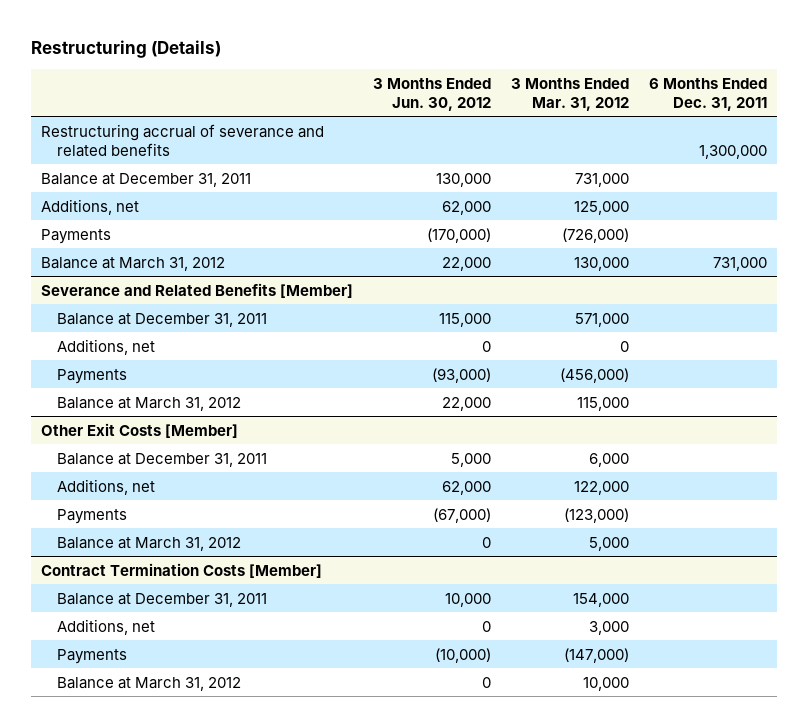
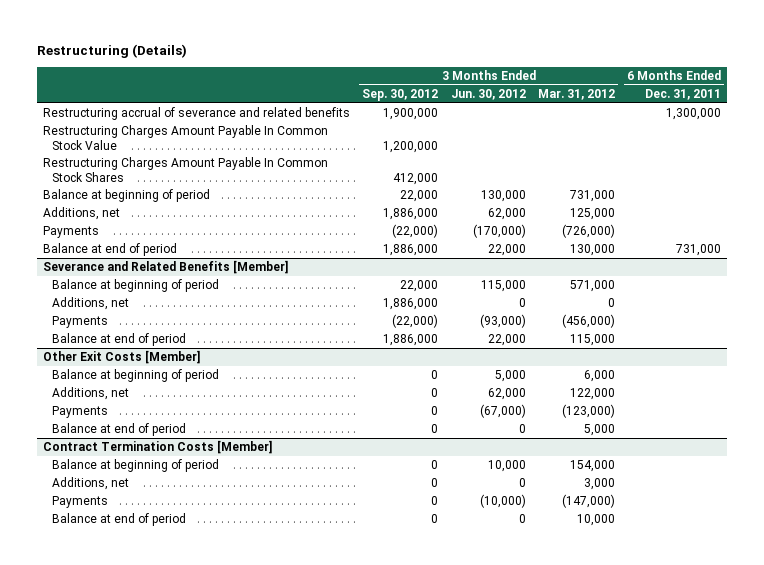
none -> [362,88,439,101] Sep. 30, 2012
none -> [43,125,329,150] Restructuring Charges Amount Payable In Common Stock Value
none -> [43,157,329,182] Restructuring Charges Amount Payable In Common Stock Shares
[40,172,251,187] Balance at December 31, 2011 -> [43,189,211,203] Balance at beginning of period
[40,256,225,271] Balance at March 31, 2012 -> [43,243,178,257] Balance at end of period
[57,312,268,327] Balance at December 31, 2011 -> [52,279,220,293] Balance at beginning of period
[57,396,242,411] Balance at March 31, 2012 -> [52,333,187,347] Balance at end of period
[57,452,268,467] Balance at December 31, 2011 -> [52,369,220,383] Balance at beginning of period
[57,536,242,551] Balance at March 31, 2012 -> [52,423,187,437] Balance at end of period
[57,592,268,607] Balance at December 31, 2011 -> [52,459,220,473] Balance at beginning of period
[57,676,242,691] Balance at March 31, 2012 -> [52,513,187,527] Balance at end of period

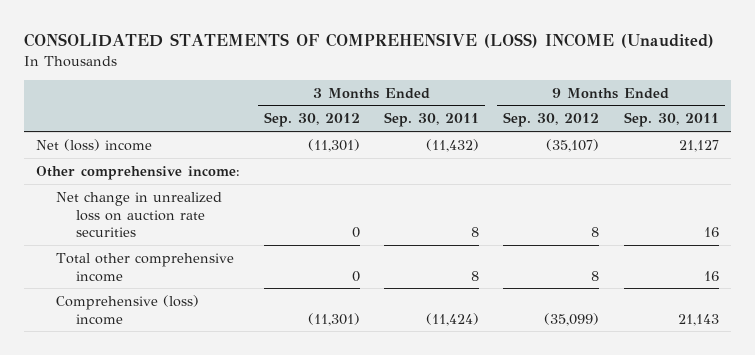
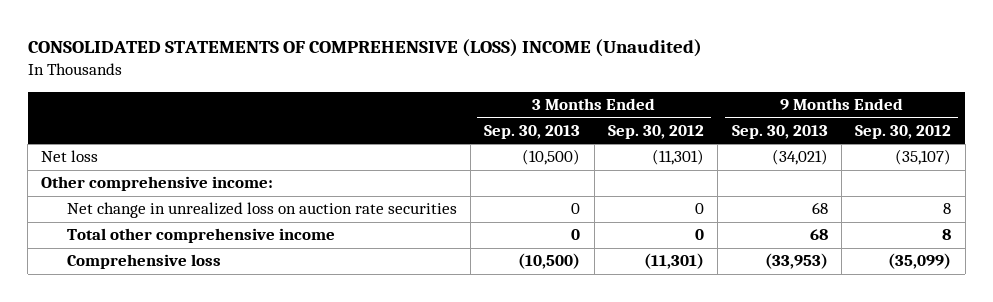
[384,112,480,128] Sep. 30, 2011 -> none
[623,112,719,128] Sep. 30, 2011 -> none
none -> [484,124,581,139] Sep. 30, 2013
none -> [731,124,828,139] Sep. 30, 2013
[35,138,152,151] Net (loss) income -> [41,150,99,163] Net loss
[56,294,200,325] Comprehensive (loss) income -> [66,254,221,270] Comprehensive loss

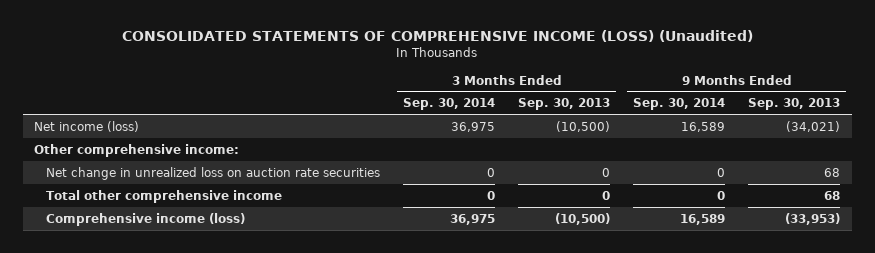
[27,39,702,58] CONSOLIDATED STATEMENTS OF COMPREHENSIVE (LOSS) INCOME (Unaudited) -> [122,30,754,43] CONSOLIDATED STATEMENTS OF COMPREHENSIVE INCOME (LOSS) (Unaudited)
[608,124,705,139] Sep. 30, 2012 -> none
[855,124,952,139] Sep. 30, 2012 -> none
none -> [402,98,495,111] Sep. 30, 2014
none -> [633,98,726,111] Sep. 30, 2014
[41,150,99,163] Net loss -> [34,120,140,132] Net income (loss)
[66,254,221,270] Comprehensive loss -> [45,212,245,226] Comprehensive income (loss)

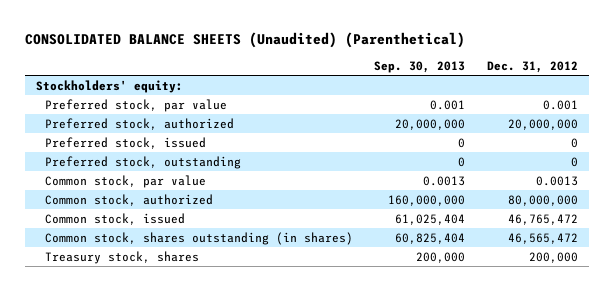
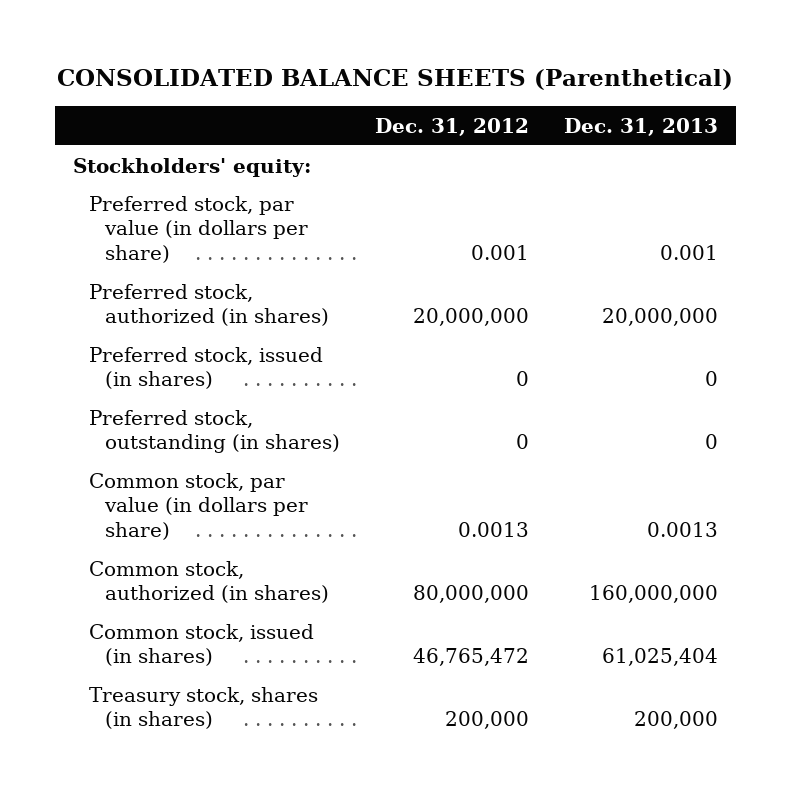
[25,31,466,48] CONSOLIDATED BALANCE SHEETS (Unaudited) (Parenthetical) -> [57,69,734,91] CONSOLIDATED BALANCE SHEETS (Parenthetical)
[374,60,466,73] Sep. 30, 2013 -> none
none -> [563,117,718,136] Dec. 31, 2013
[44,231,353,245] Common stock, shares outstanding (in shares) -> none
[44,98,227,112] Preferred stock, par value -> [88,195,308,263] Preferred stock, par value (in dollars per share)
[44,117,234,130] Preferred stock, authorized -> [88,283,329,327] Preferred stock, authorized (in shares)
[44,136,206,149] Preferred stock, issued -> [88,346,323,390] Preferred stock, issued (in shares)
[44,155,241,169] Preferred stock, outstanding -> [88,409,340,454] Preferred stock, outstanding (in shares)
[44,174,206,188] Common stock, par value -> [88,472,308,540] Common stock, par value (in dollars per share)
[44,193,213,206] Common stock, authorized -> [88,560,329,604] Common stock, authorized (in shares)
[44,212,185,225] Common stock, issued -> [88,623,314,667] Common stock, issued (in shares)
[44,250,199,264] Treasury stock, shares -> [88,686,318,730] Treasury stock, shares (in shares)

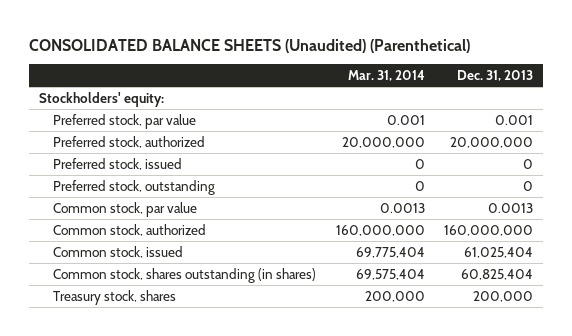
[57,69,734,91] CONSOLIDATED BALANCE SHEETS (Parenthetical) -> [29,38,471,53] CONSOLIDATED BALANCE SHEETS (Unaudited) (Parenthetical)
[374,117,529,136] Dec. 31, 2012 -> none
none -> [347,69,425,81] Mar. 31, 2014
[88,195,308,263] Preferred stock, par value (in dollars per share) -> [53,113,197,129] Preferred stock, par value
[88,283,329,327] Preferred stock, authorized (in shares) -> [53,135,206,148] Preferred stock, authorized
[88,346,323,390] Preferred stock, issued (in shares) -> [53,157,183,170] Preferred stock, issued
[88,409,340,454] Preferred stock, outstanding (in shares) -> [53,179,216,195] Preferred stock, outstanding
[88,472,308,540] Common stock, par value (in dollars per share) -> [53,201,198,217] Common stock, par value
[88,560,329,604] Common stock, authorized (in shares) -> [53,223,207,236] Common stock, authorized
[88,623,314,667] Common stock, issued (in shares) -> [53,245,184,258] Common stock, issued
none -> [53,267,317,283] Common stock, shares outstanding (in shares)
[88,686,318,730] Treasury stock, shares (in shares) -> [53,289,177,305] Treasury stock, shares

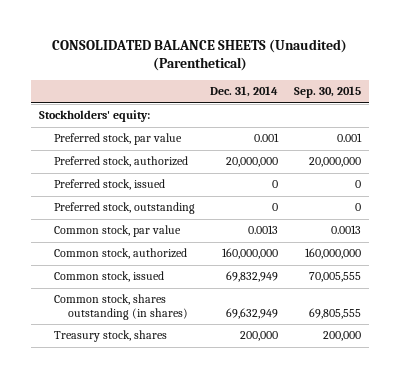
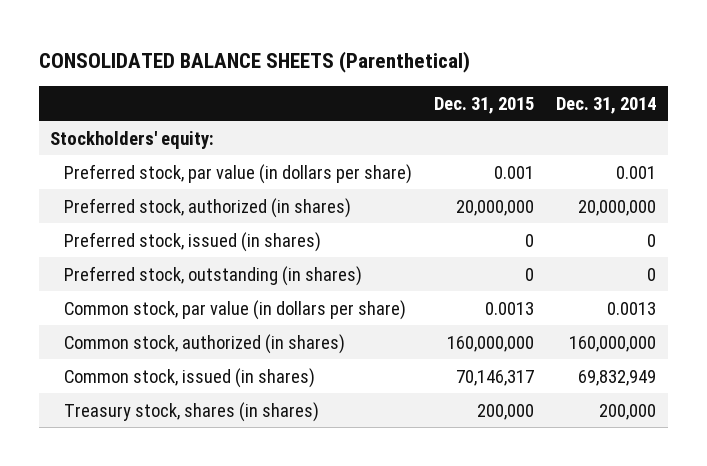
[52,38,348,72] CONSOLIDATED BALANCE SHEETS (Unaudited) (Parenthetical) -> [39,50,471,73] CONSOLIDATED BALANCE SHEETS (Parenthetical)
[293,86,361,99] Sep. 30, 2015 -> none
none -> [434,96,535,114] Dec. 31, 2015
[53,294,189,321] Common stock, shares outstanding (in shares) -> none
[53,133,182,146] Preferred stock, par value -> [63,163,412,184] Preferred stock, par value (in dollars per share)
[53,156,188,168] Preferred stock, authorized -> [63,197,351,218] Preferred stock, authorized (in shares)
[53,179,165,191] Preferred stock, issued -> [63,231,321,252] Preferred stock, issued (in shares)
[53,202,195,215] Preferred stock, outstanding -> [63,265,362,286] Preferred stock, outstanding (in shares)
[53,225,181,238] Common stock, par value -> [63,299,406,320] Common stock, par value (in dollars per share)
[53,248,187,260] Common stock, authorized -> [63,333,345,354] Common stock, authorized (in shares)
[53,271,164,283] Common stock, issued -> [63,367,315,388] Common stock, issued (in shares)
[53,330,167,343] Treasury stock, shares -> [63,401,319,422] Treasury stock, shares (in shares)

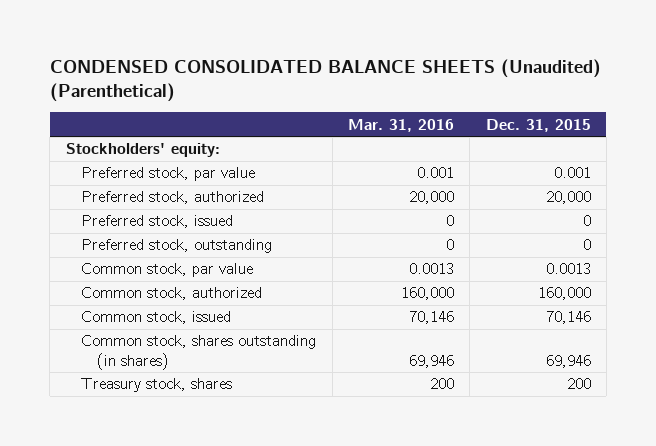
[39,50,471,73] CONSOLIDATED BALANCE SHEETS (Parenthetical) -> [49,59,601,103] CONDENSED CONSOLIDATED BALANCE SHEETS (Unaudited) (Parenthetical)
[556,96,657,114] Dec. 31, 2014 -> none
none -> [347,118,454,132] Mar. 31, 2016
[63,163,412,184] Preferred stock, par value (in dollars per share) -> [81,167,256,182] Preferred stock, par value
[63,197,351,218] Preferred stock, authorized (in shares) -> [81,191,265,205] Preferred stock, authorized
[456,199,535,216] 20,000,000 -> [545,191,591,205] 20,000
[63,231,321,252] Preferred stock, issued (in shares) -> [81,215,234,229] Preferred stock, issued
[63,265,362,286] Preferred stock, outstanding (in shares) -> [81,239,273,254] Preferred stock, outstanding
[63,299,406,320] Common stock, par value (in dollars per share) -> [81,263,254,278] Common stock, par value
[63,333,345,354] Common stock, authorized (in shares) -> [81,287,263,301] Common stock, authorized
[447,335,535,352] 160,000,000 -> [537,287,591,301] 160,000
[63,367,315,388] Common stock, issued (in shares) -> [81,311,232,325] Common stock, issued
[456,369,535,386] 70,146,317 -> [545,311,591,325] 70,146
none -> [81,335,317,370] Common stock, shares outstanding (in shares)
[63,401,319,422] Treasury stock, shares (in shares) -> [81,378,233,393] Treasury stock, shares
[477,403,535,420] 200,000 -> [566,378,591,390] 200

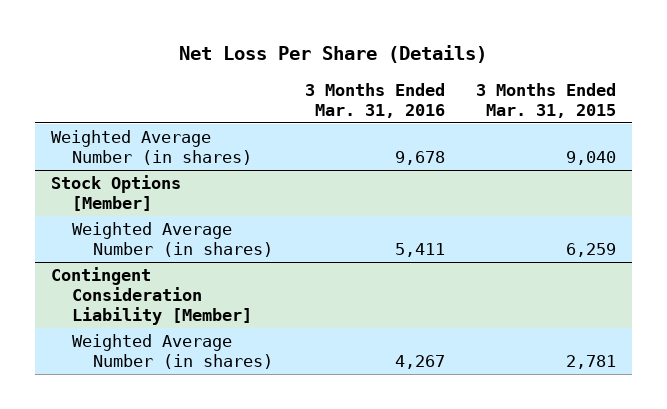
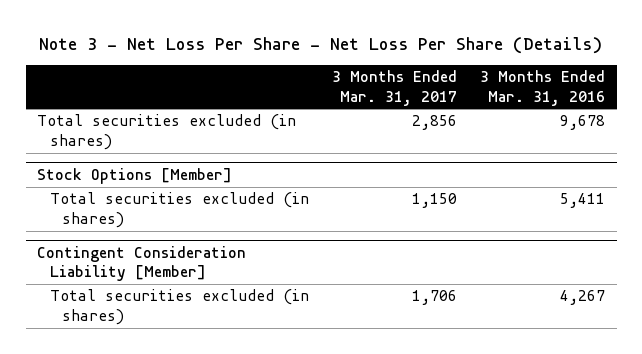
[179,45,488,64] Net Loss Per Share (Details) -> [39,36,603,54] Note 3 - Net Loss Per Share - Net Loss Per Share (Details)
[476,82,617,118] 3 Months Ended Mar. 31, 2015 -> none
none -> [331,70,457,106] 3 Months Ended Mar. 31, 2017
[50,129,252,166] Weighted Average Number (in shares) -> [37,114,297,150] Total securities excluded (in shares)
[71,221,273,258] Weighted Average Number (in shares) -> [49,192,309,228] Total securities excluded (in shares)
[71,333,273,370] Weighted Average Number (in shares) -> [49,289,309,325] Total securities excluded (in shares)

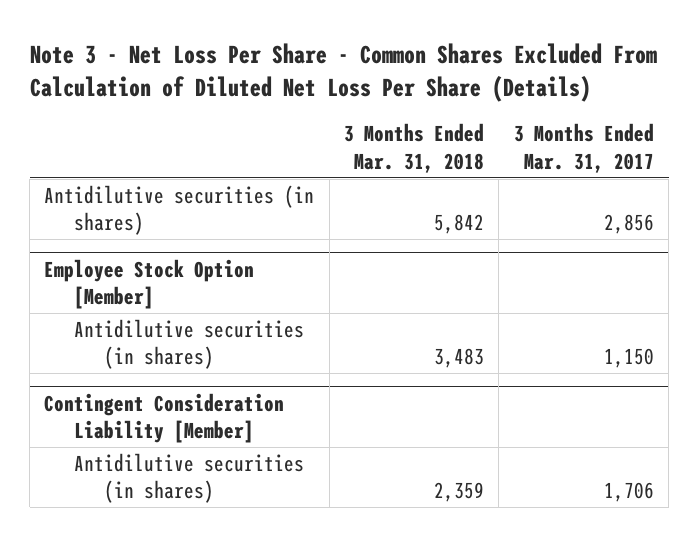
[39,36,603,54] Note 3 - Net Loss Per Share - Net Loss Per Share (Details) -> [29,42,657,102] Note 3 - Net Loss Per Share - Common Shares Excluded From Calculation of Diluted Net Loss Per Share (Details)
[480,70,606,106] 3 Months Ended Mar. 31, 2016 -> none
none -> [344,123,485,173] 3 Months Ended Mar. 31, 2018
[37,114,297,150] Total securities excluded (in shares) -> [44,184,315,236] Antidilutive securities (in shares)
[37,168,233,185] Stock Options [Member] -> [44,258,255,309] Employee Stock Option [Member]
[49,192,309,228] Total securities excluded (in shares) -> [74,318,305,370] Antidilutive securities (in shares)
[49,289,309,325] Total securities excluded (in shares) -> [74,452,305,504] Antidilutive securities (in shares)

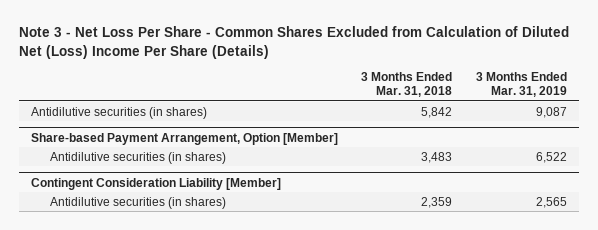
[29,42,657,102] Note 3 - Net Loss Per Share - Common Shares Excluded From Calculation of Diluted Net Loss Per Share (Details) -> [18,26,569,59] Note 3 - Net Loss Per Share - Common Shares Excluded from Calculation of Diluted Net (Loss) Income Per Share (Details)
[513,123,654,173] 3 Months Ended Mar. 31, 2017 -> none
none -> [475,72,567,98] 3 Months Ended Mar. 31, 2019
[44,258,255,309] Employee Stock Option [Member] -> [30,132,338,145] Share-based Payment Arrangement, Option [Member]

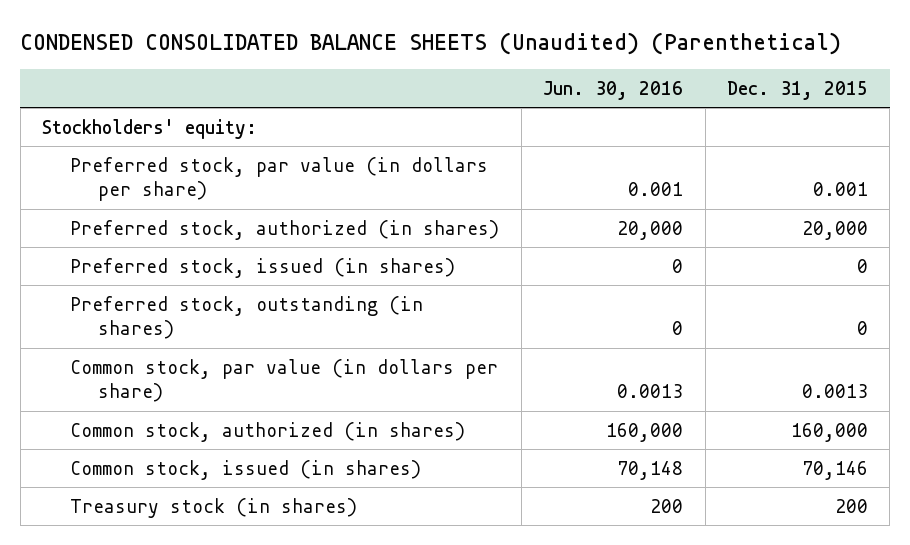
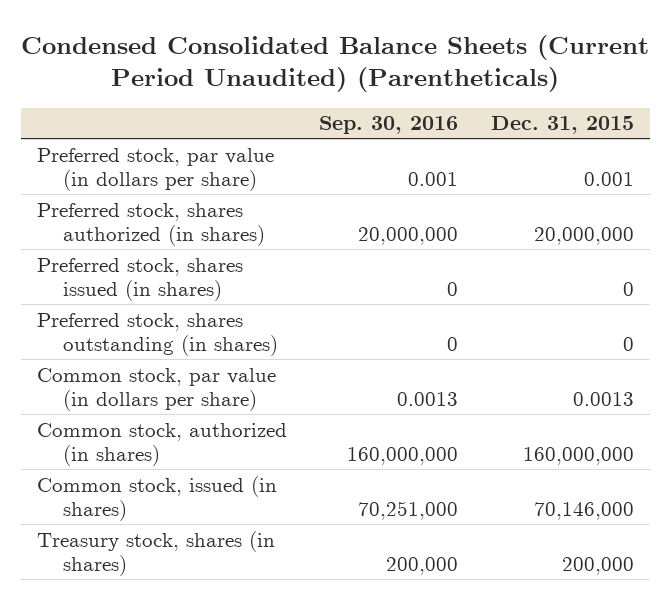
[20,31,842,55] CONDENSED CONSOLIDATED BALANCE SHEETS (Unaudited) (Parenthetical) -> [21,34,650,93] Condensed Consolidated Balance Sheets (Current Period Unaudited) (Parentheticals)
[543,80,684,100] Jun. 30, 2016 -> none
none -> [319,116,459,135] Sep. 30, 2016
[42,118,258,139] Stockholders' equity: -> none
[70,219,500,240] Preferred stock, authorized (in shares) -> [36,202,266,247] Preferred stock, shares authorized (in shares)
[802,220,869,240] 20,000 -> [533,227,634,246] 20,000,000
[70,257,456,278] Preferred stock, issued (in shares) -> [36,257,243,302] Preferred stock, shares issued (in shares)
[70,295,424,340] Preferred stock, outstanding (in shares) -> [36,312,279,357] Preferred stock, shares outstanding (in shares)
[791,422,869,442] 160,000 -> [522,447,634,466] 160,000,000
[802,460,869,480] 70,146 -> [533,502,634,521] 70,146,000
[70,497,358,518] Treasury stock (in shares) -> [36,530,275,577] Treasury stock, shares (in shares)
[835,498,869,513] 200 -> [561,557,634,576] 200,000

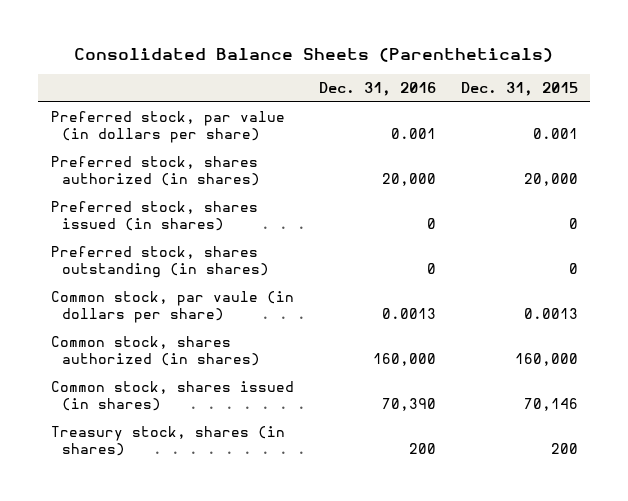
[21,34,650,93] Condensed Consolidated Balance Sheets (Current Period Unaudited) (Parentheticals) -> [74,48,554,63] Consolidated Balance Sheets (Parentheticals)
[319,116,459,135] Sep. 30, 2016 -> none
none -> [318,82,436,97] Dec. 31, 2016
[533,227,634,246] 20,000,000 -> [523,173,578,187] 20,000
[36,367,276,412] Common stock, par value (in dollars per share) -> [50,291,294,324] Common stock, par vaule (in dollars per share)
[36,422,287,467] Common stock, authorized (in shares) -> [50,336,260,367] Common stock, shares authorized (in shares)
[522,447,634,466] 160,000,000 -> [514,353,578,367] 160,000
[36,475,277,522] Common stock, issued (in shares) -> [50,381,294,412] Common stock, shares issued (in shares)
[533,502,634,521] 70,146,000 -> [523,398,578,412] 70,146
[561,557,634,576] 200,000 -> [550,443,578,455] 200

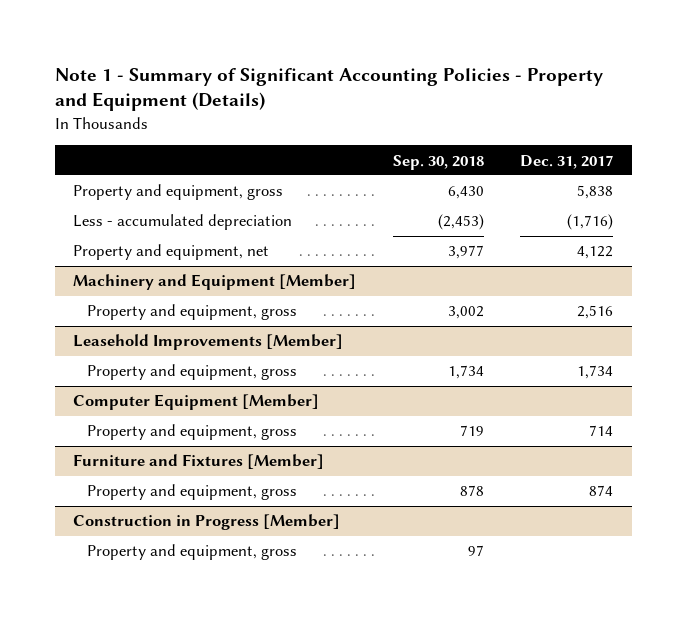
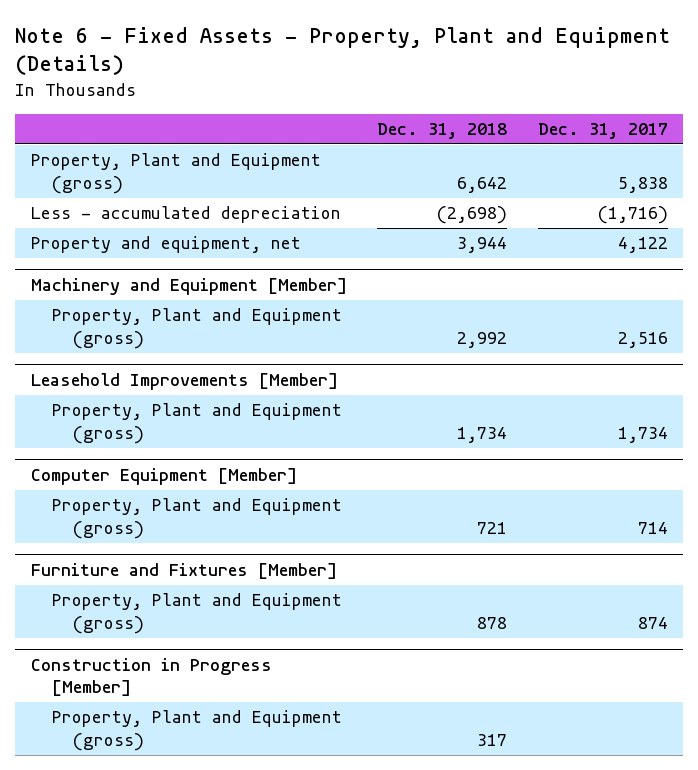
[54,67,603,112] Note 1 - Summary of Significant Accounting Policies - Property and Equipment (Details) -> [15,27,671,76] Note 6 - Fixed Assets - Property, Plant and Equipment (Details)
[392,154,484,170] Sep. 30, 2018 -> none
none -> [377,123,508,140] Dec. 31, 2018
[73,184,284,201] Property and equipment, gross -> [30,153,321,195] Property, Plant and Equipment (gross)
[86,304,297,321] Property and equipment, gross -> [52,308,343,350] Property, Plant and Equipment (gross)
[86,364,297,381] Property and equipment, gross -> [52,403,343,445] Property, Plant and Equipment (gross)
[86,424,297,441] Property and equipment, gross -> [52,498,343,540] Property, Plant and Equipment (gross)
[86,484,297,501] Property and equipment, gross -> [52,593,343,635] Property, Plant and Equipment (gross)
[86,544,297,561] Property and equipment, gross -> [52,710,343,752] Property, Plant and Equipment (gross)

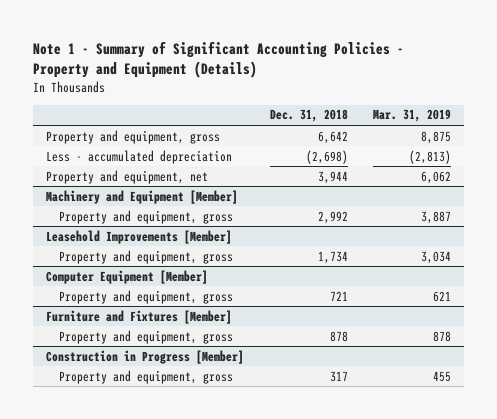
[15,27,671,76] Note 6 - Fixed Assets - Property, Plant and Equipment (Details) -> [33,40,405,78] Note 1 - Summary of Significant Accounting Policies - Property and Equipment (Details)
[537,123,668,140] Dec. 31, 2017 -> none
none -> [372,109,451,123] Mar. 31, 2019
[30,153,321,195] Property, Plant and Equipment (gross) -> [46,129,221,144] Property and equipment, gross
[52,308,343,350] Property, Plant and Equipment (gross) -> [58,209,233,224] Property and equipment, gross
[52,403,343,445] Property, Plant and Equipment (gross) -> [58,249,233,264] Property and equipment, gross
[52,498,343,540] Property, Plant and Equipment (gross) -> [58,289,233,304] Property and equipment, gross
[52,593,343,635] Property, Plant and Equipment (gross) -> [58,329,233,344] Property and equipment, gross
[52,710,343,752] Property, Plant and Equipment (gross) -> [58,369,233,384] Property and equipment, gross

